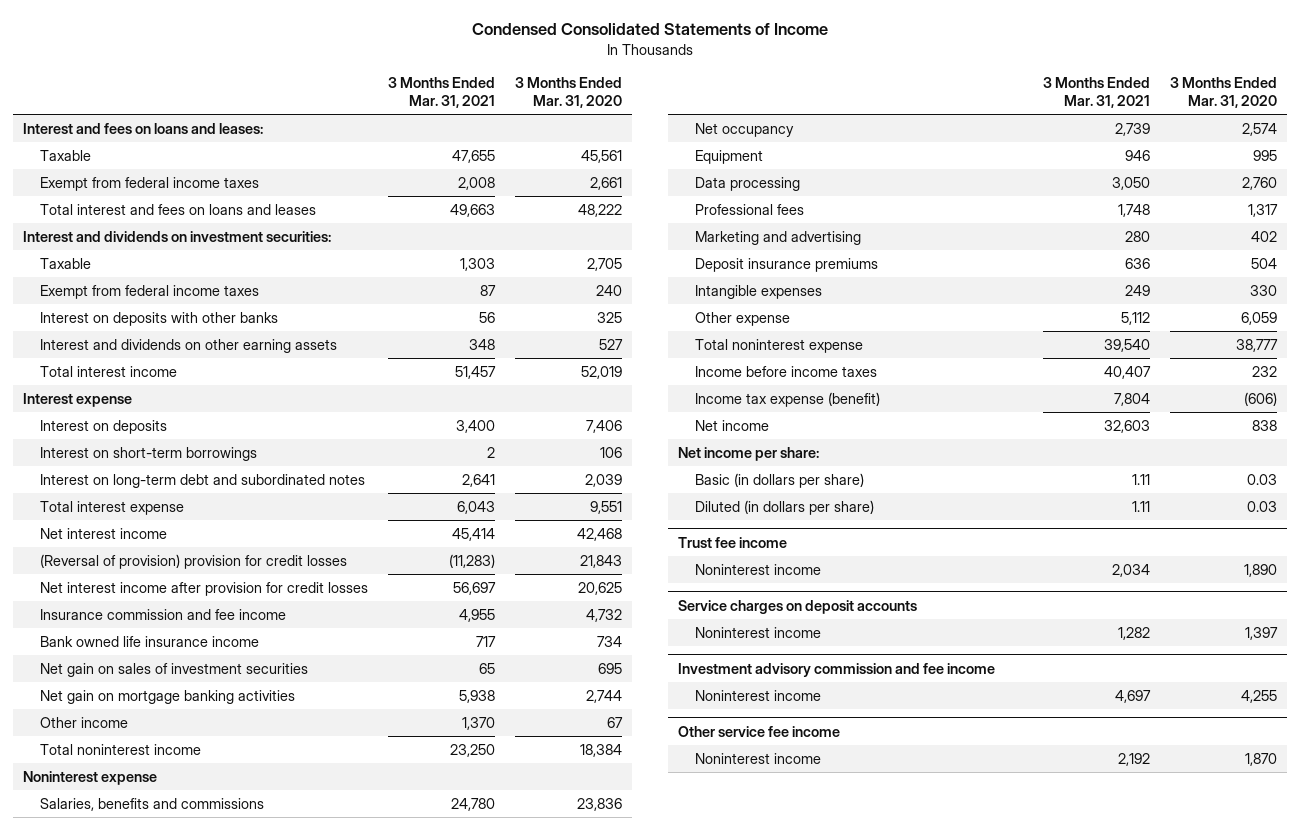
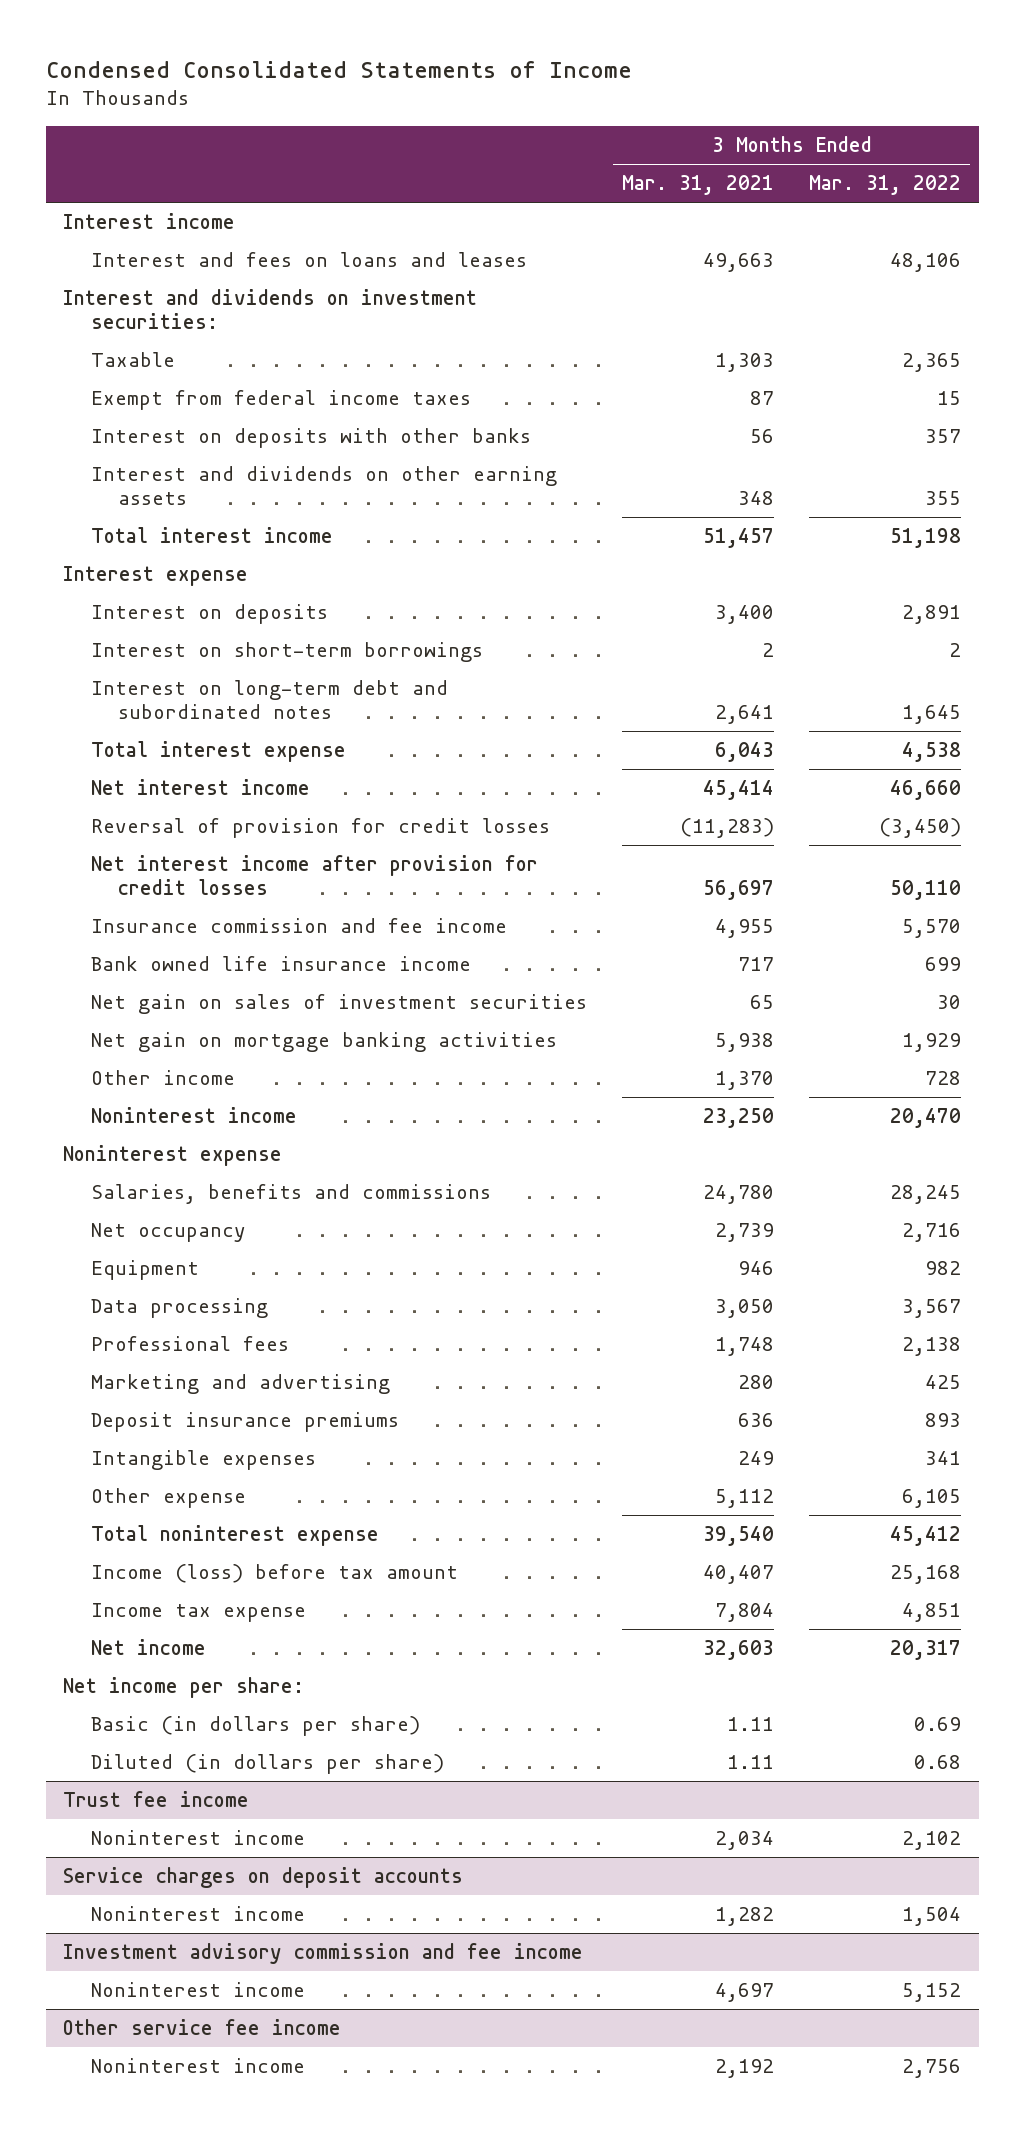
[514,77,622,108] 3 Months Ended Mar. 31, 2020 -> none
none -> [809,175,962,196] Mar. 31, 2022
[22,122,263,134] Interest and fees on loans and leases: -> none
[39,149,91,161] Taxable -> none
[39,176,259,191] Exempt from federal income taxes -> none
none -> [63,213,236,230] Interest income
[39,203,316,215] Total interest and fees on loans and leases -> [90,252,527,268] Interest and fees on loans and leases
[39,553,347,569] (Reversal of provision) provision for credit losses -> [90,818,550,839] Reversal of provision for credit losses
[39,743,201,755] Total noninterest income -> [90,1107,297,1124] Noninterest income
[694,365,877,377] Income before income taxes -> [90,1564,458,1584] Income (loss) before tax amount
[694,391,880,407] Income tax expense (benefit) -> [90,1603,306,1623] Income tax expense

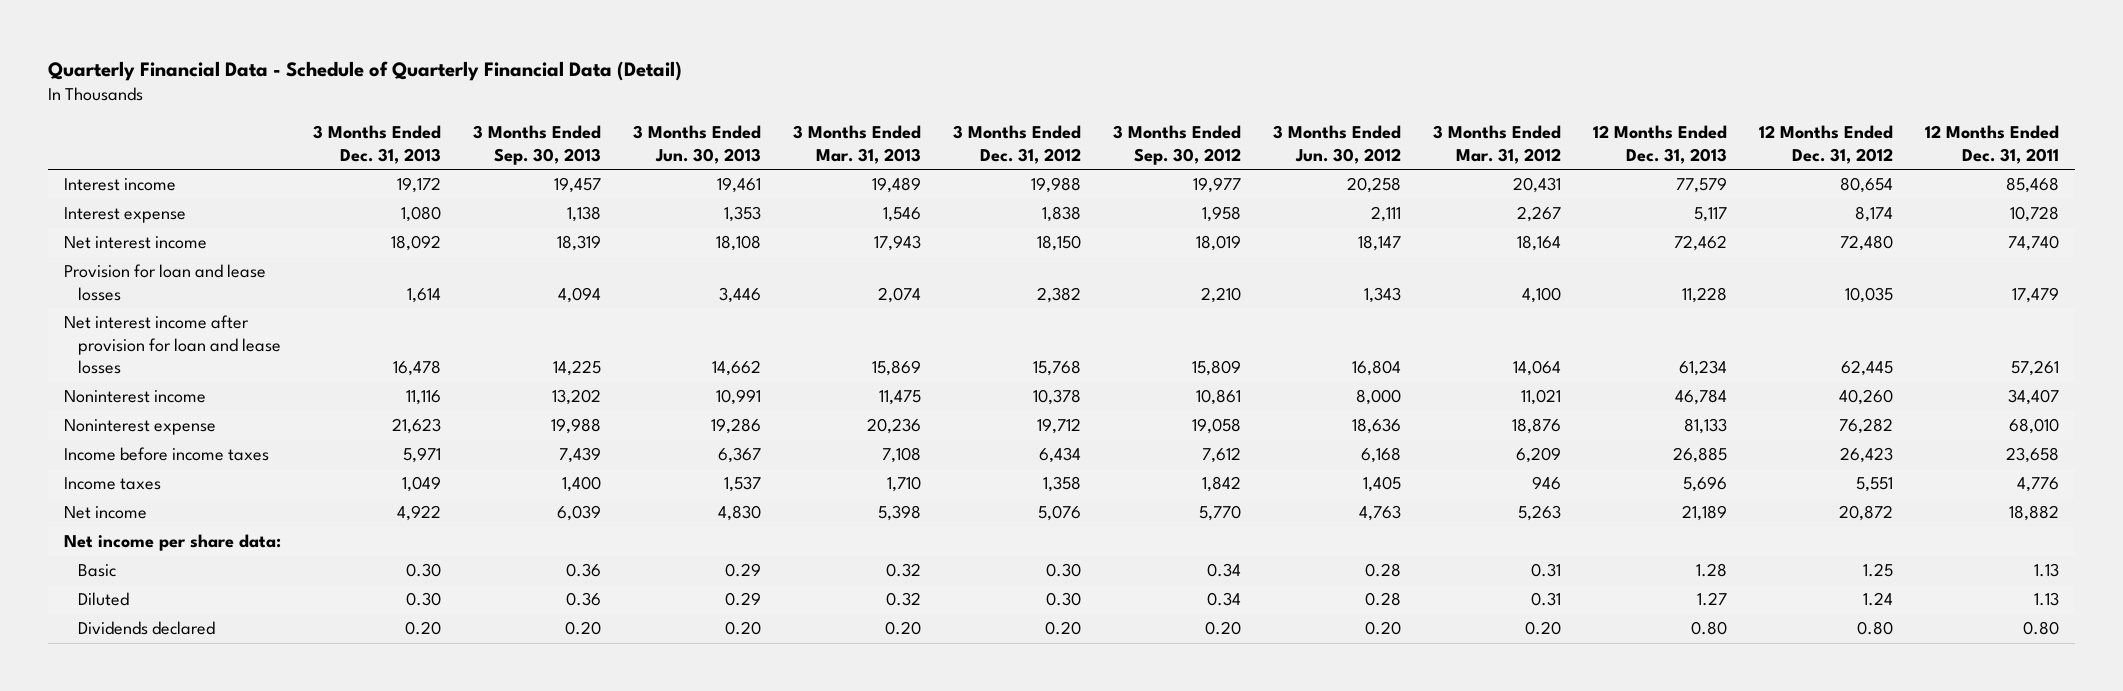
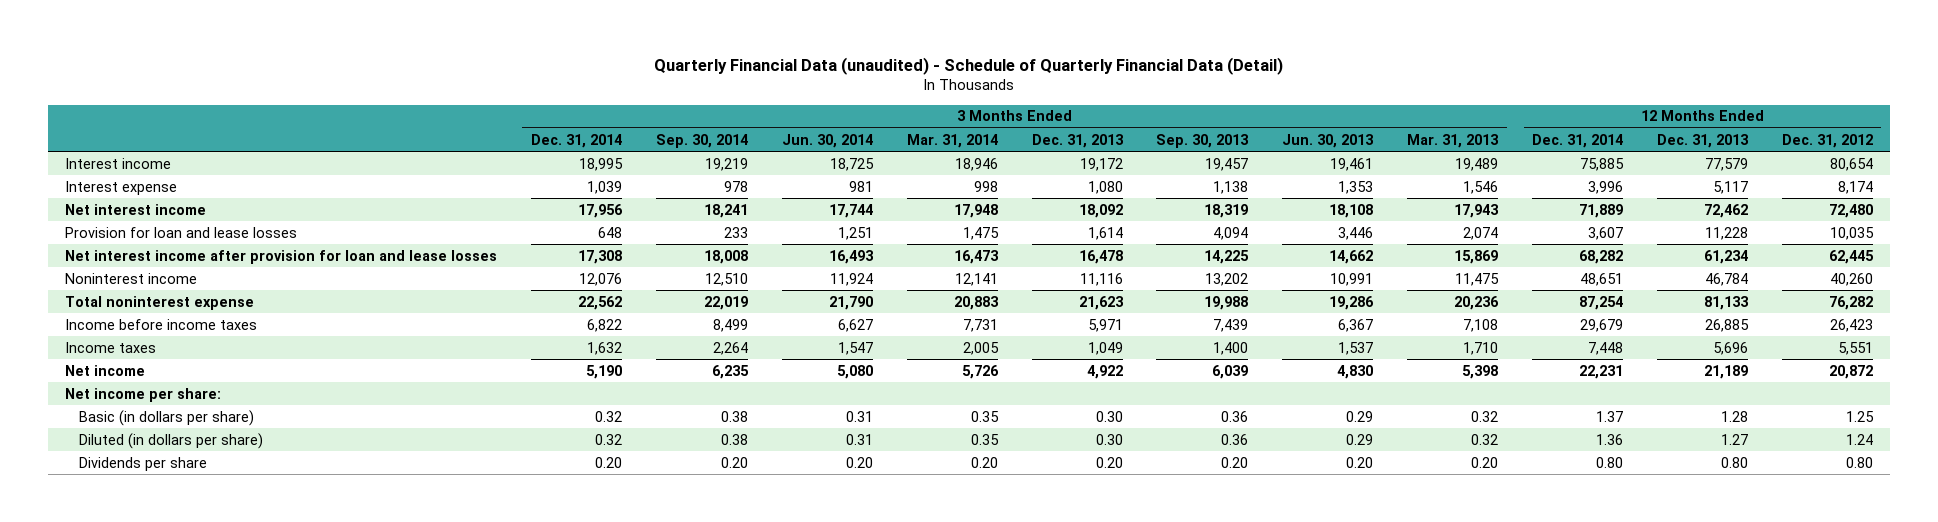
[47,60,682,81] Quarterly Financial Data - Schedule of Quarterly Financial Data (Detail) -> [654,56,1284,75] Quarterly Financial Data (unaudited) - Schedule of Quarterly Financial Data (Detail)
[953,125,1082,164] 3 Months Ended Dec. 31, 2012 -> none
[1113,125,1242,165] 3 Months Ended Sep. 30, 2012 -> none
[1273,125,1402,164] 3 Months Ended Jun. 30, 2012 -> none
[1433,125,1562,164] 3 Months Ended Mar. 31, 2012 -> none
[1925,125,2060,164] 12 Months Ended Dec. 31, 2011 -> none
none -> [530,133,622,148] Dec. 31, 2014
none -> [655,133,748,148] Sep. 30, 2014
none -> [781,133,873,148] Jun. 30, 2014
none -> [906,133,998,148] Mar. 31, 2014
none -> [1532,133,1624,148] Dec. 31, 2014
[63,419,216,436] Noninterest expense -> [65,295,255,310] Total noninterest expense
[63,534,281,552] Net income per share data: -> [65,387,222,402] Net income per share:
[78,564,117,578] Basic -> [78,409,254,426] Basic (in dollars per share)
[78,592,130,607] Diluted -> [78,432,263,449] Diluted (in dollars per share)
[78,621,216,636] Dividends declared -> [78,456,207,471] Dividends per share

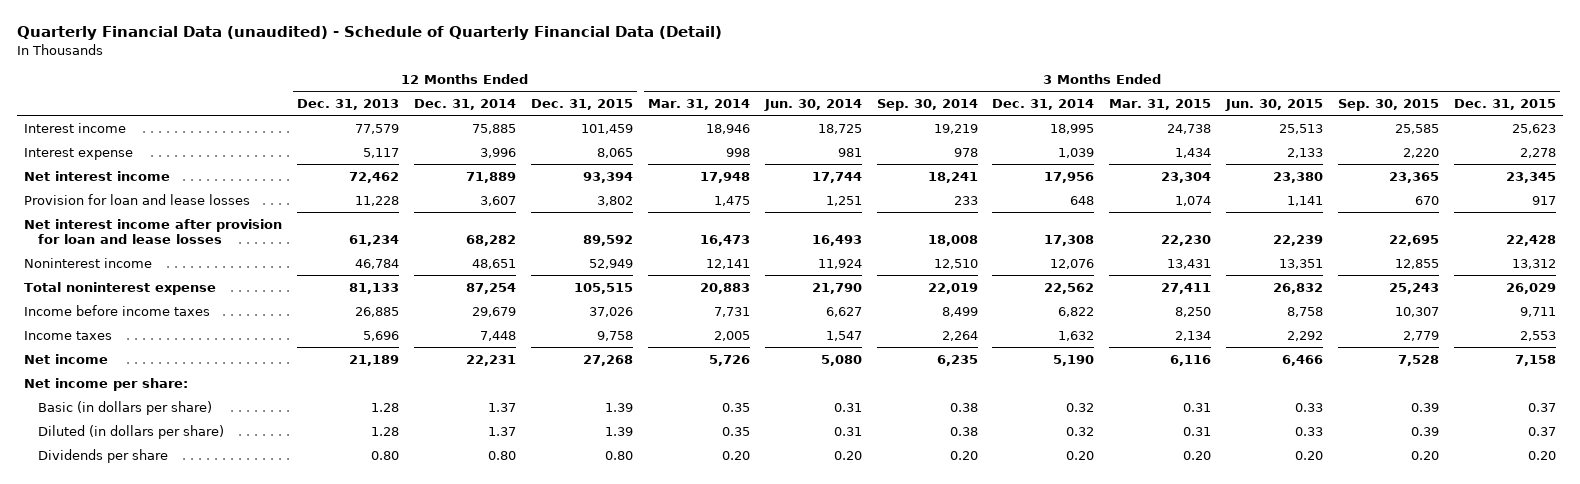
[1031,133,1124,148] Dec. 31, 2013 -> none
[1156,133,1250,148] Sep. 30, 2013 -> none
[1282,133,1375,148] Jun. 30, 2013 -> none
[1407,133,1500,148] Mar. 31, 2013 -> none
[1782,133,1874,148] Dec. 31, 2012 -> none
none -> [530,99,633,111] Dec. 31, 2015
none -> [1109,99,1212,111] Mar. 31, 2015
none -> [1225,99,1324,112] Jun. 30, 2015
none -> [1338,99,1440,112] Sep. 30, 2015
none -> [1454,99,1557,111] Dec. 31, 2015
[1596,433,1624,445] 1.36 -> [487,426,516,436] 1.37
[1721,433,1749,445] 1.27 -> [371,426,400,436] 1.28

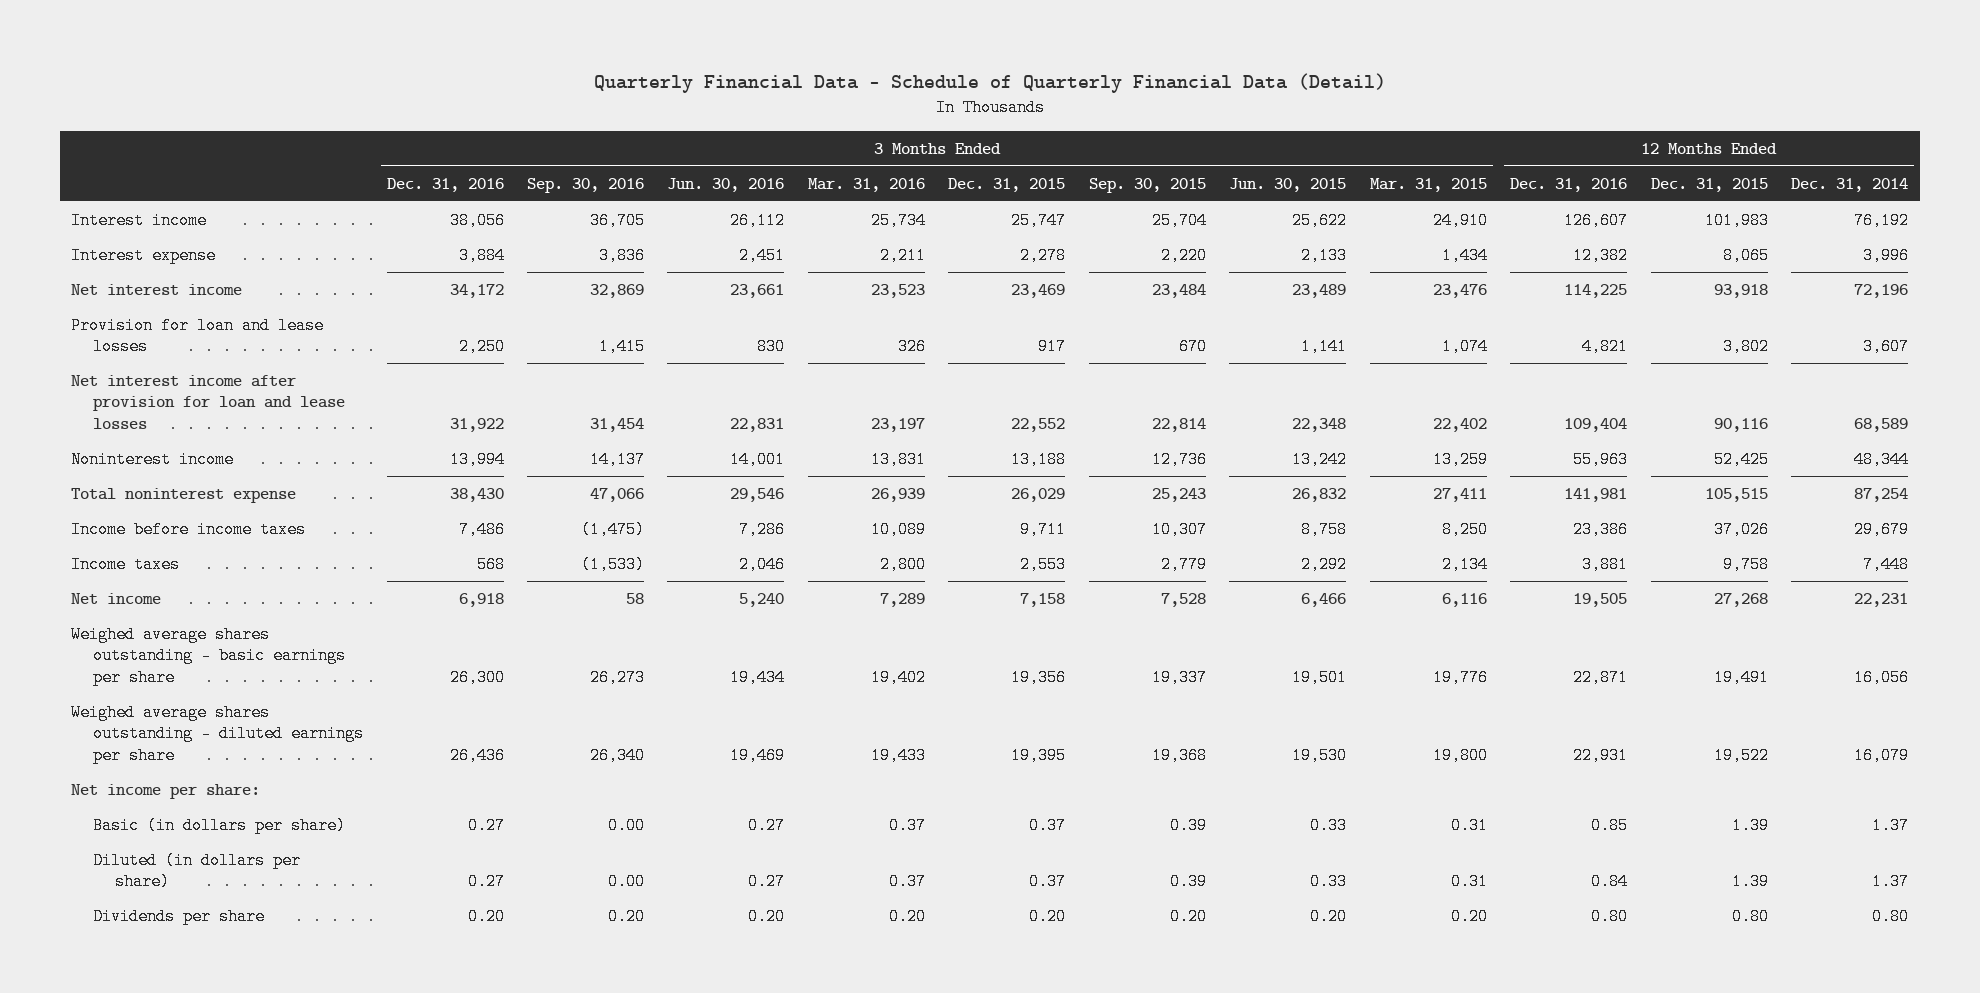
[16,26,722,41] Quarterly Financial Data (unaudited) - Schedule of Quarterly Financial Data (Detail) -> [593,72,1386,93] Quarterly Financial Data - Schedule of Quarterly Financial Data (Detail)
[297,99,400,111] Dec. 31, 2013 -> none
[647,99,750,111] Mar. 31, 2014 -> none
[763,99,862,112] Jun. 30, 2014 -> none
[876,99,978,112] Sep. 30, 2014 -> none
[992,99,1095,111] Dec. 31, 2014 -> none
none -> [386,177,504,192] Dec. 31, 2016
none -> [526,177,644,193] Sep. 30, 2016
none -> [667,177,785,192] Jun. 30, 2016
none -> [807,177,925,192] Mar. 31, 2016
none -> [1510,177,1628,192] Dec. 31, 2016
[471,123,516,134] 75,885 -> [1854,212,1910,230] 76,192
[580,123,633,134] 101,459 -> [1704,212,1769,230] 101,983
[1167,123,1212,134] 24,738 -> [1432,212,1488,230] 24,910
[1279,123,1324,134] 25,513 -> [1292,212,1348,230] 25,622
[1395,123,1440,134] 25,585 -> [1151,212,1207,230] 25,704
[1512,123,1557,134] 25,623 -> [1011,212,1067,230] 25,747
[465,171,516,183] 71,889 -> [1854,284,1909,299] 72,196
[582,171,633,183] 93,394 -> [1713,284,1768,299] 93,918
[1161,171,1212,183] 23,304 -> [1432,284,1487,299] 23,476
[1273,171,1324,183] 23,380 -> [1292,284,1347,299] 23,489
[1389,171,1440,183] 23,365 -> [1151,284,1206,299] 23,484
[1506,171,1557,183] 23,345 -> [1011,284,1066,299] 23,469
[465,234,516,246] 68,282 -> [1854,417,1909,432] 68,589
[582,234,633,246] 89,592 -> [1713,417,1768,432] 90,116
[1161,234,1212,246] 22,230 -> [1432,417,1487,432] 22,402
[1273,234,1324,246] 22,239 -> [1292,417,1347,432] 22,348
[1389,234,1440,246] 22,695 -> [1151,417,1206,432] 22,814
[1506,234,1557,246] 22,428 -> [1011,417,1066,432] 22,552
[471,258,516,269] 48,651 -> [1854,451,1910,469] 48,344
[588,258,633,269] 52,949 -> [1713,451,1769,469] 52,425
[1167,258,1212,269] 13,431 -> [1432,451,1488,469] 13,259
[1279,258,1324,269] 13,351 -> [1292,451,1348,469] 13,242
[1395,258,1440,269] 12,855 -> [1151,451,1207,469] 12,736
[1512,258,1557,269] 13,312 -> [1011,451,1067,469] 13,188
none -> [71,626,347,686] Weighed average shares outstanding - basic earnings per share
none -> [71,704,365,764] Weighed average shares outstanding - diluted earnings per share

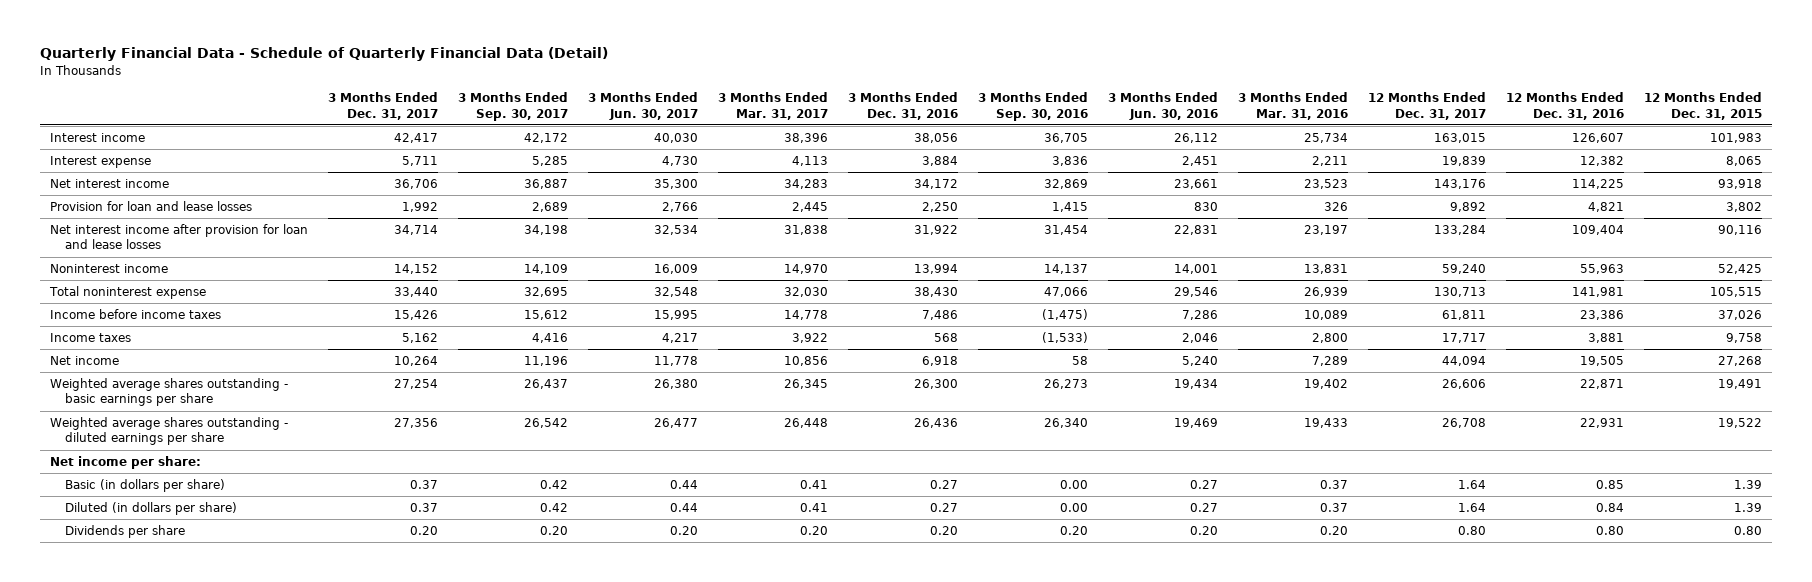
[948,177,1066,192] Dec. 31, 2015 -> none
[1088,177,1206,193] Sep. 30, 2015 -> none
[1229,177,1347,192] Jun. 30, 2015 -> none
[1369,177,1487,192] Mar. 31, 2015 -> none
[1791,177,1909,192] Dec. 31, 2014 -> none
none -> [327,92,438,120] 3 Months Ended Dec. 31, 2017
none -> [457,92,568,121] 3 Months Ended Sep. 30, 2017
none -> [587,92,698,120] 3 Months Ended Jun. 30, 2017
none -> [717,92,828,120] 3 Months Ended Mar. 31, 2017
none -> [1367,92,1486,120] 12 Months Ended Dec. 31, 2017
[71,626,347,686] Weighed average shares outstanding - basic earnings per share -> [49,377,288,407] Weighted average shares outstanding - basic earnings per share
[71,704,365,764] Weighed average shares outstanding - diluted earnings per share -> [49,416,288,446] Weighted average shares outstanding - diluted earnings per share

